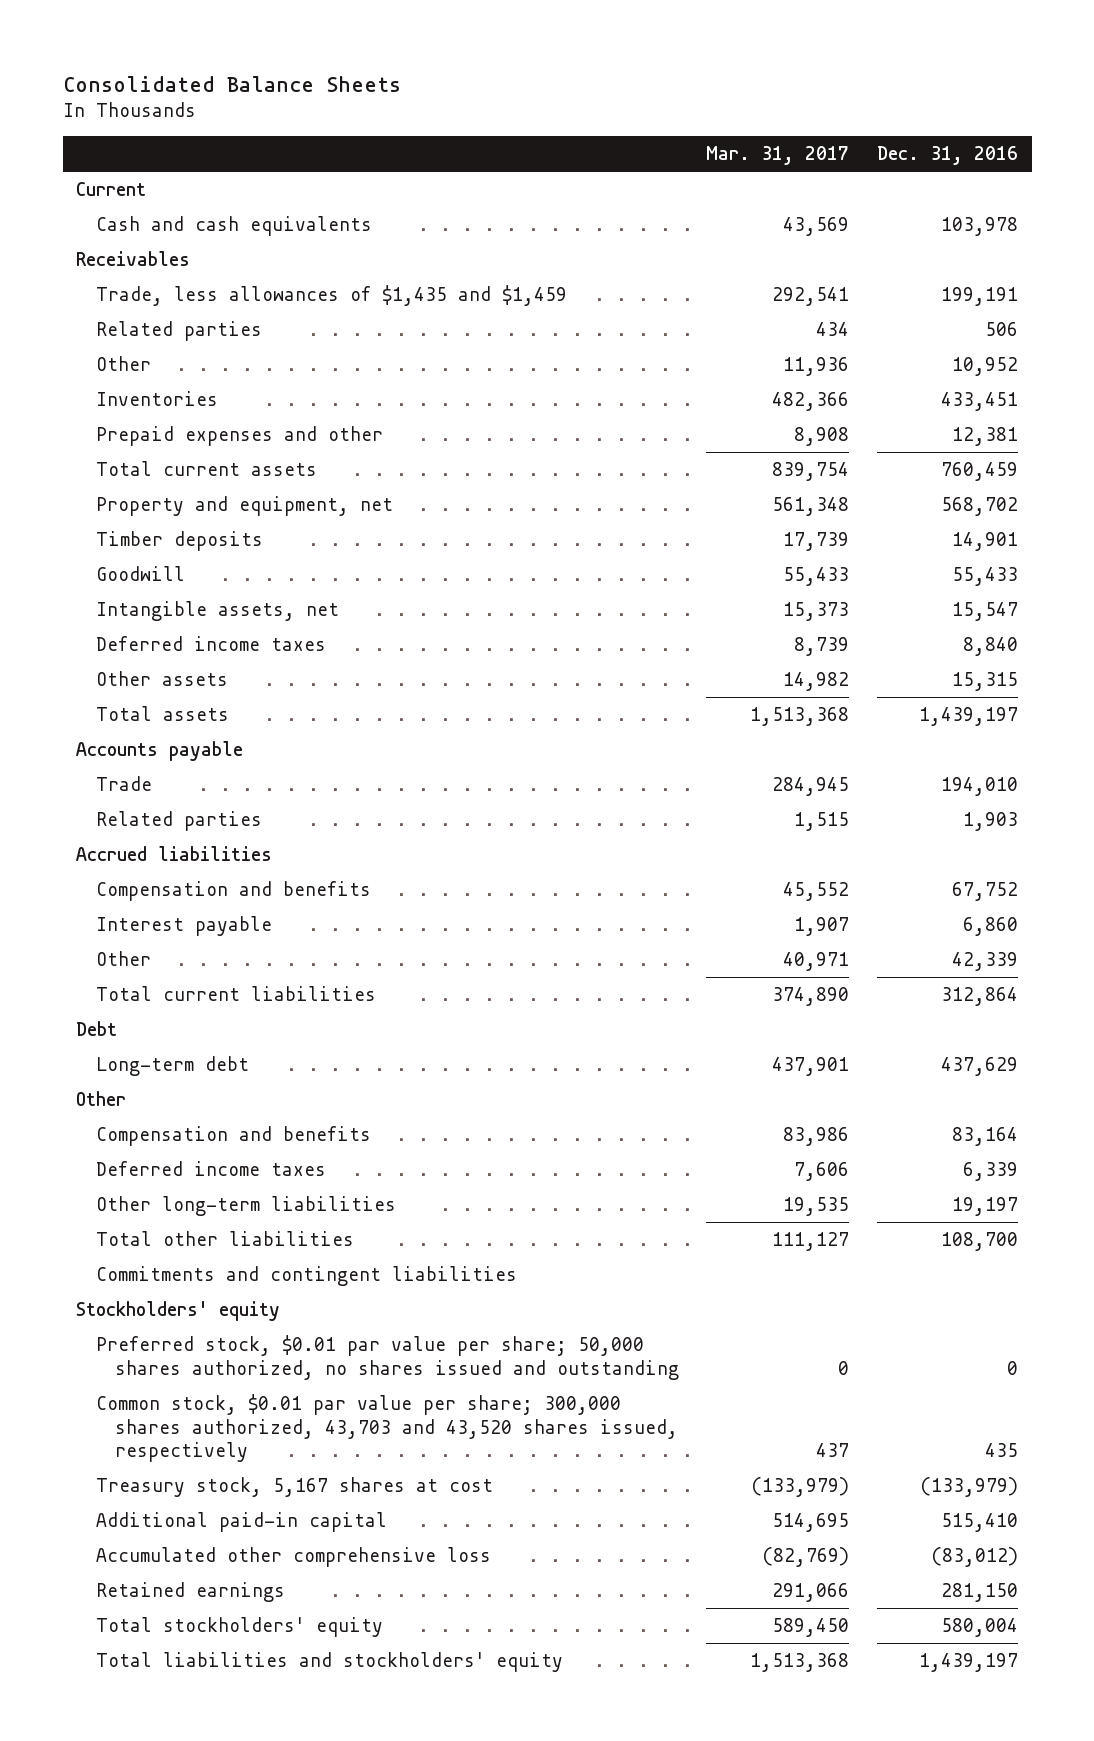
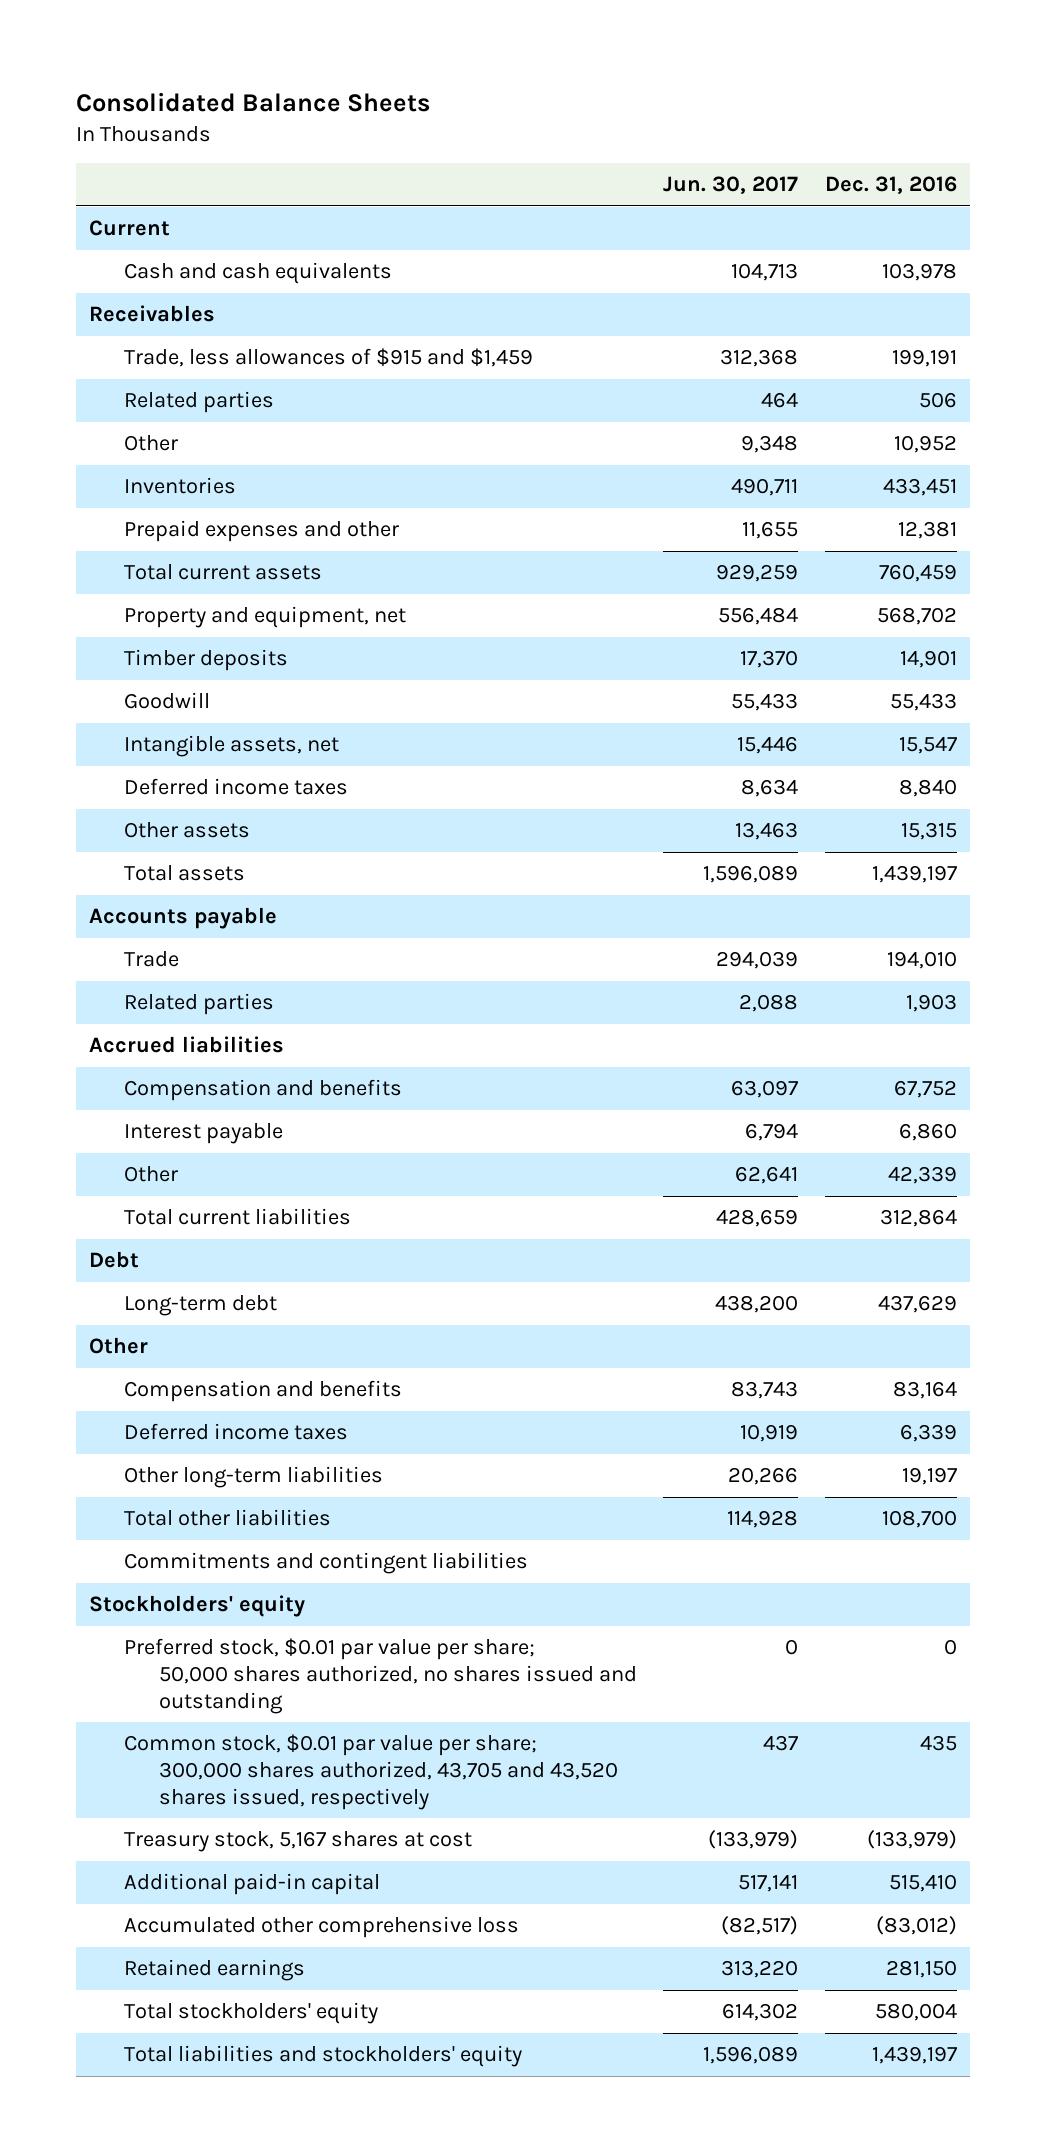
[706,146,850,166] Mar. 31, 2017 -> none
none -> [663,176,799,195] Jun. 30, 2017
[95,284,567,306] Trade, less allowances of $1,435 and $1,459 -> [124,348,534,368] Trade, less allowances of $915 and $1,459
[95,1393,678,1463] Common stock, $0.01 par value per share; 300,000 shares authorized, 43,703 and 43,520 shares issued, respectively -> [124,1734,619,1811] Common stock, $0.01 par value per share; 300,000 shares authorized, 43,705 and 43,520 shares issued, respectively

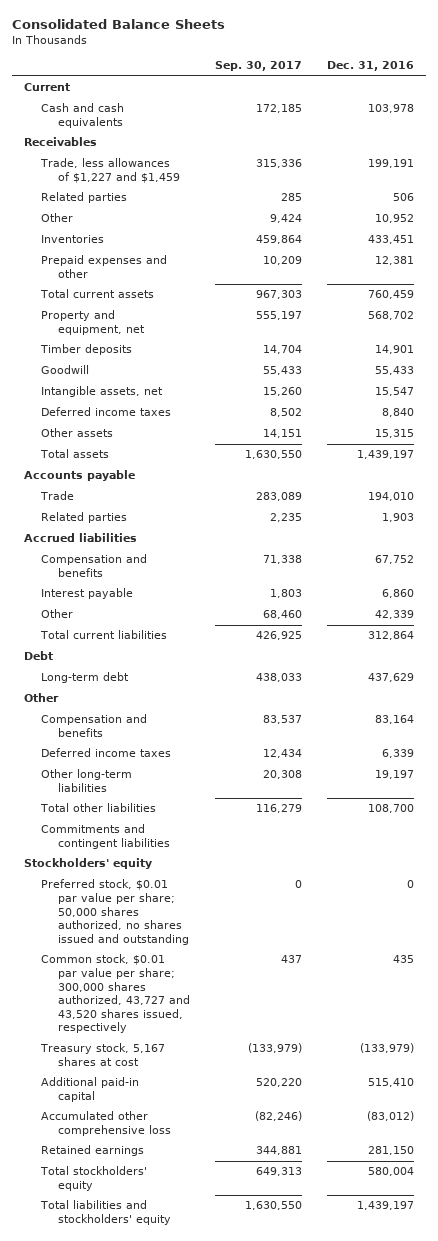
[663,176,799,195] Jun. 30, 2017 -> none
none -> [214,61,302,72] Sep. 30, 2017
[124,348,534,368] Trade, less allowances of $915 and $1,459 -> [40,158,181,183] Trade, less allowances of $1,227 and $1,459
[124,1734,619,1811] Common stock, $0.01 par value per share; 300,000 shares authorized, 43,705 and 43,520 shares issued, respectively -> [41,954,191,1034] Common stock, $0.01 par value per share; 300,000 shares authorized, 43,727 and 43,520 shares issued, respectively

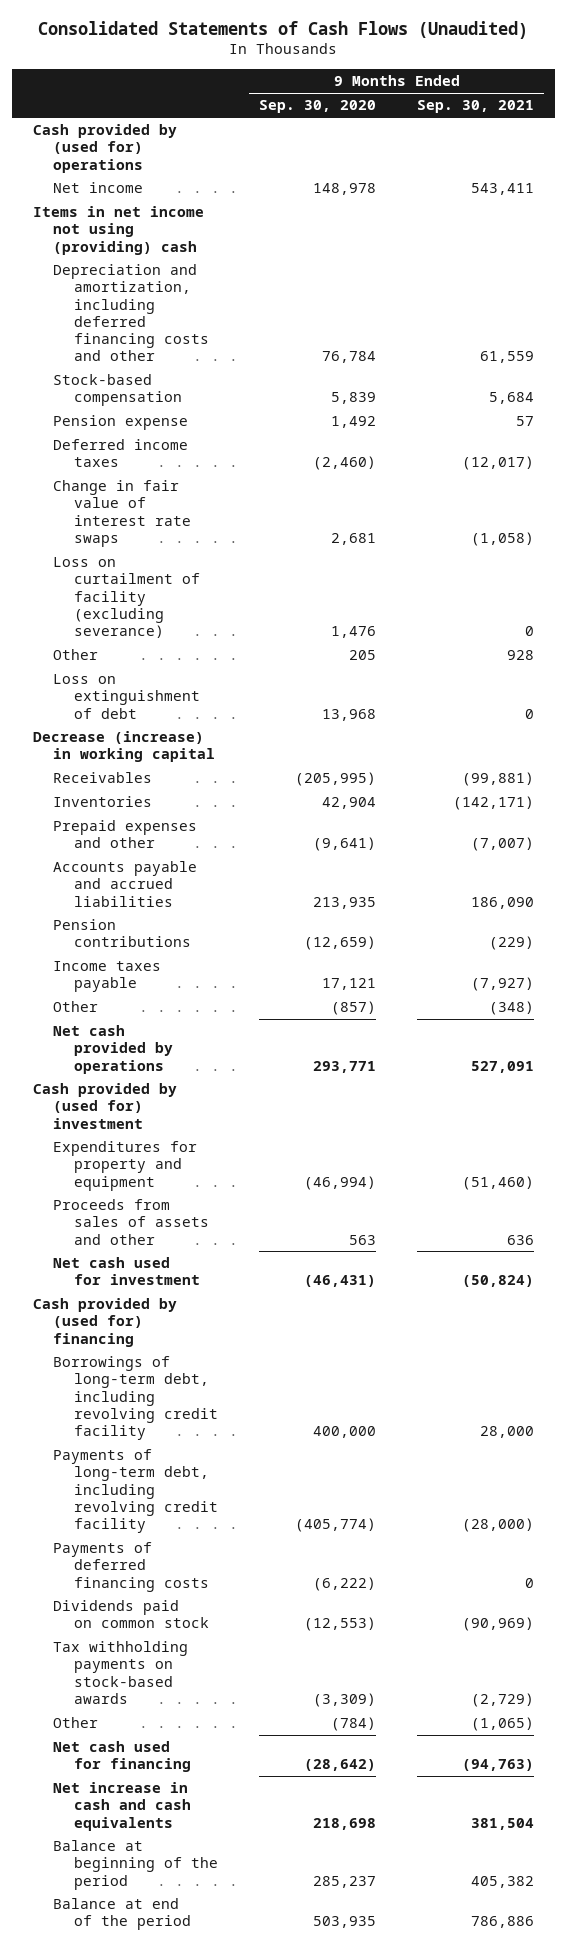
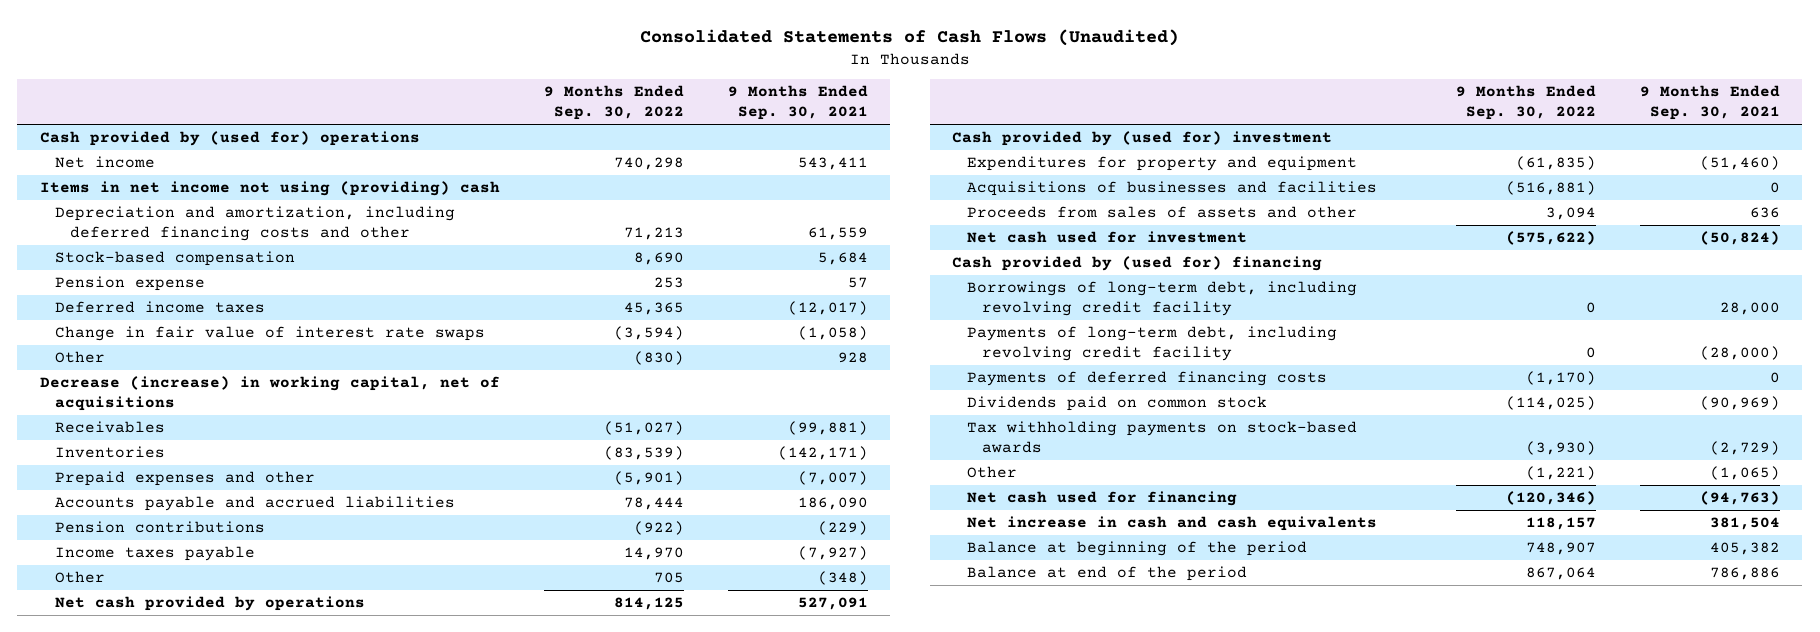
[259,100,377,114] Sep. 30, 2020 -> none
none -> [543,85,684,121] 9 Months Ended Sep. 30, 2022
[53,557,200,639] Loss on curtailment of facility (excluding severance) -> none
[53,674,200,719] Loss on extinguishment of debt -> none
[32,731,216,763] Decrease (increase) in working capital -> [39,375,500,412] Decrease (increase) in working capital, net of acquisitions
none -> [967,180,1378,196] Acquisitions of businesses and facilities

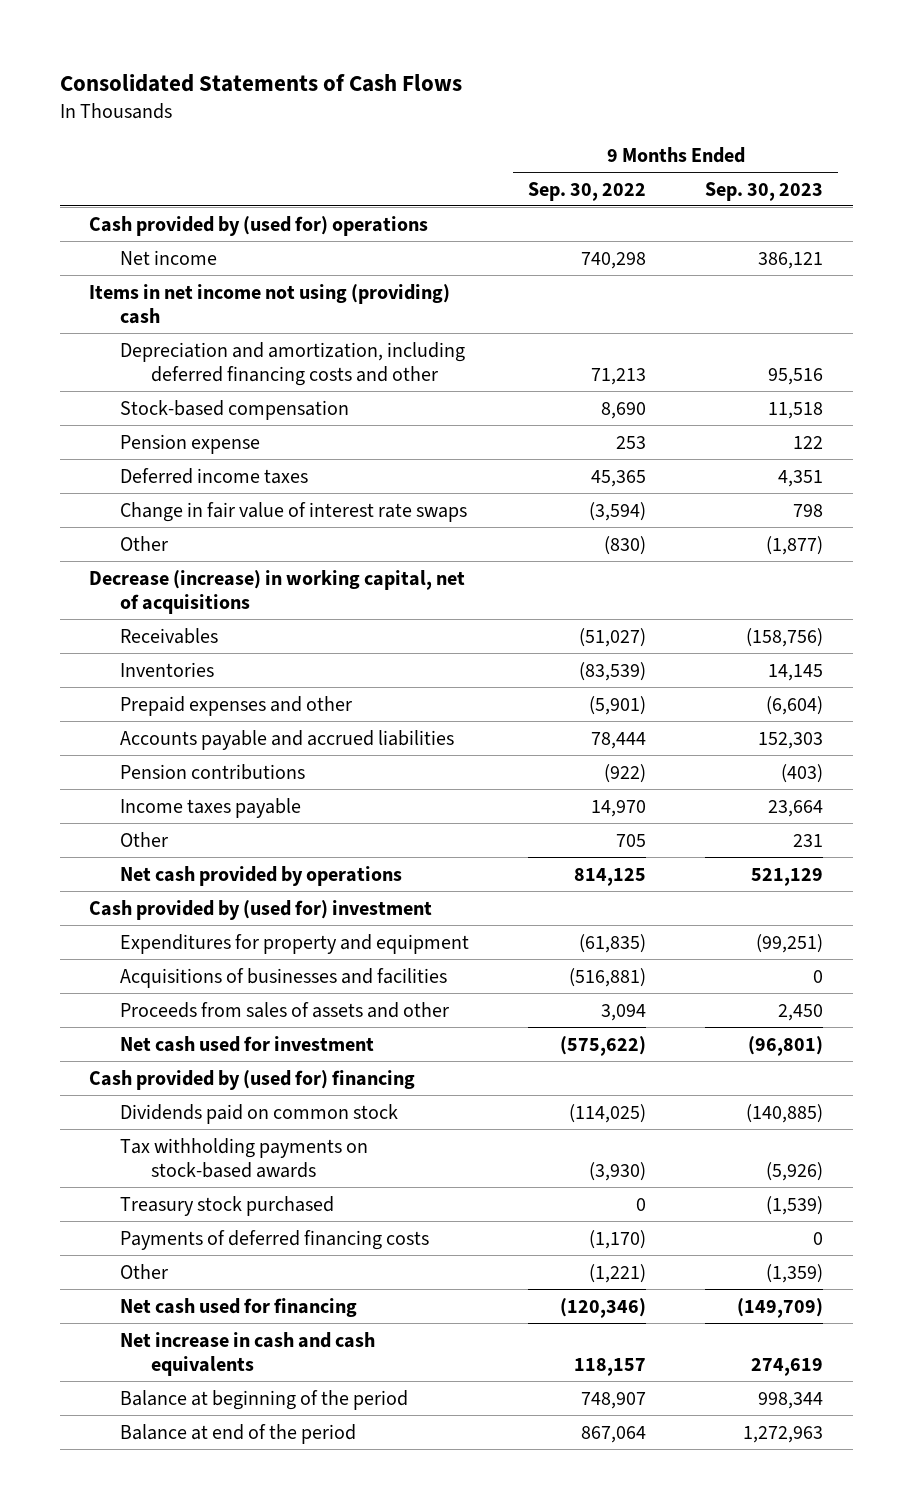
[639,29,1179,47] Consolidated Statements of Cash Flows (Unaudited) -> [59,74,462,93] Consolidated Statements of Cash Flows
[727,85,868,121] 9 Months Ended Sep. 30, 2021 -> none
none -> [705,181,824,201] Sep. 30, 2023
[967,280,1358,317] Borrowings of long-term debt, including revolving credit facility -> none
[967,325,1338,362] Payments of long-term debt, including revolving credit facility -> none
none -> [120,1195,335,1216] Treasury stock purchased
[967,370,1328,386] Payments of deferred financing costs -> [120,1229,430,1250] Payments of deferred financing costs

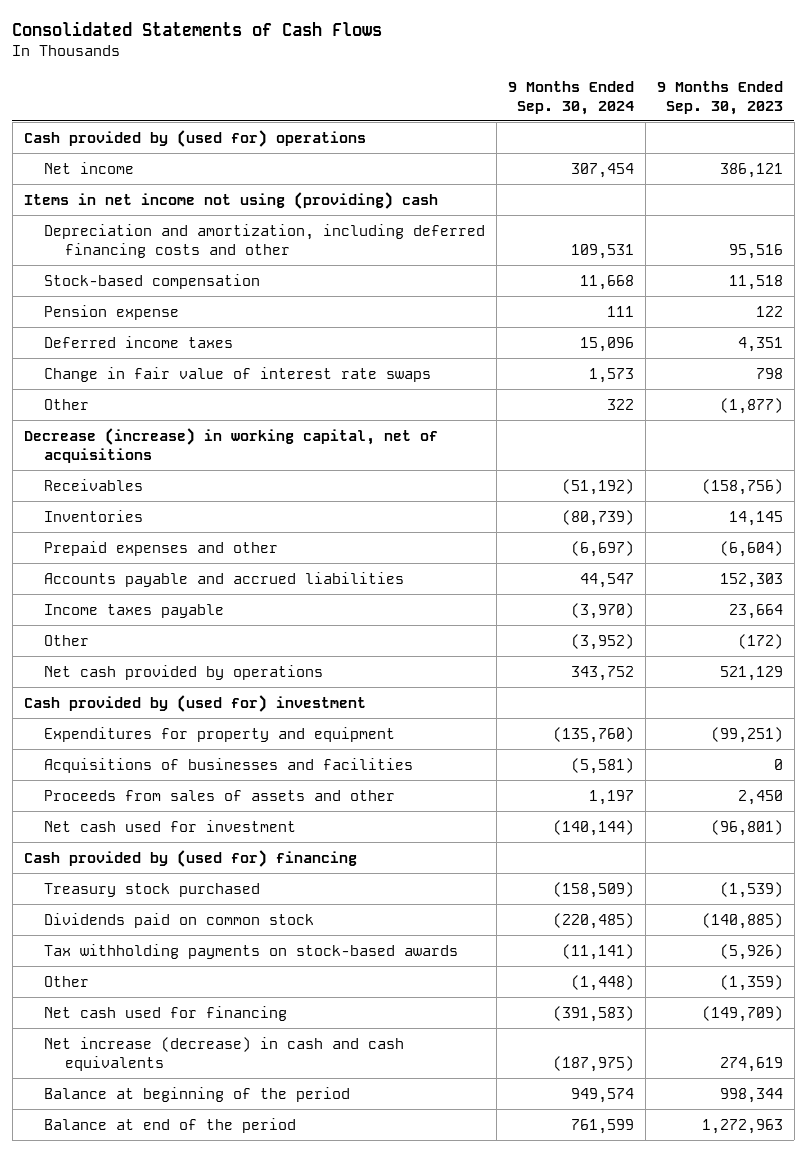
[528,181,647,201] Sep. 30, 2022 -> none
none -> [508,80,635,115] 9 Months Ended Sep. 30, 2024
[120,763,306,780] Pension contributions -> none
[793,833,824,847] 231 -> [737,633,783,649] (172)
[120,1195,335,1216] Treasury stock purchased -> [44,882,261,897] Treasury stock purchased
[120,1229,430,1250] Payments of deferred financing costs -> none
[120,1331,376,1376] Net increase in cash and cash equivalents -> [44,1036,405,1071] Net increase (decrease) in cash and cash equivalents

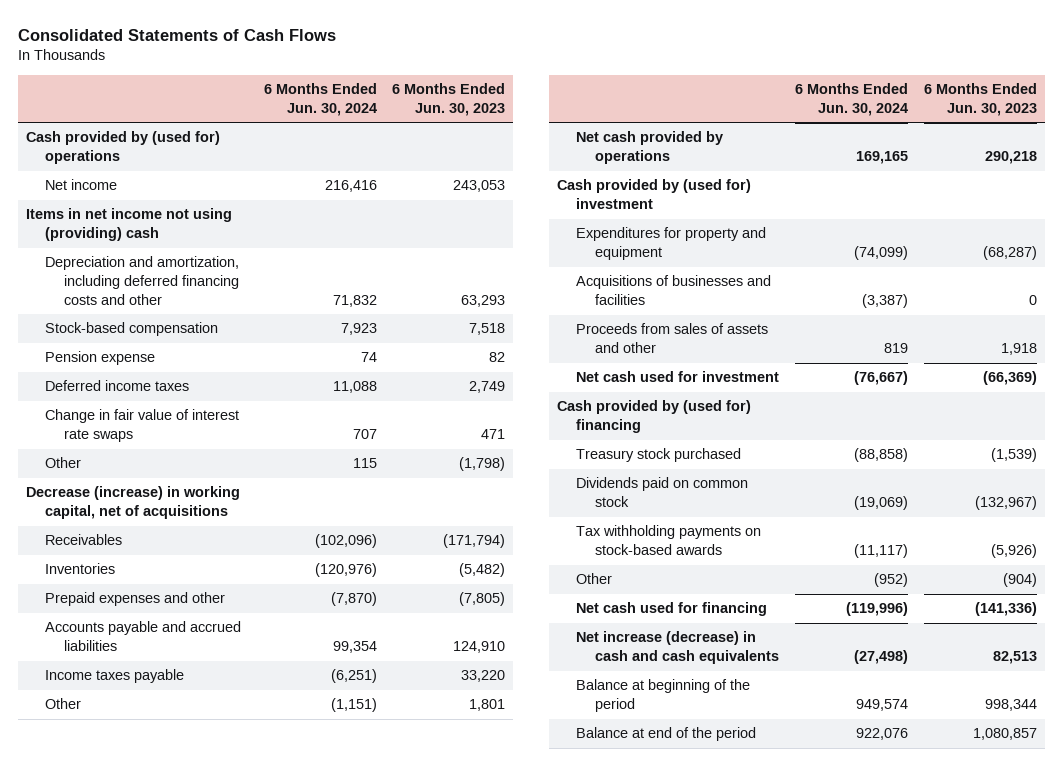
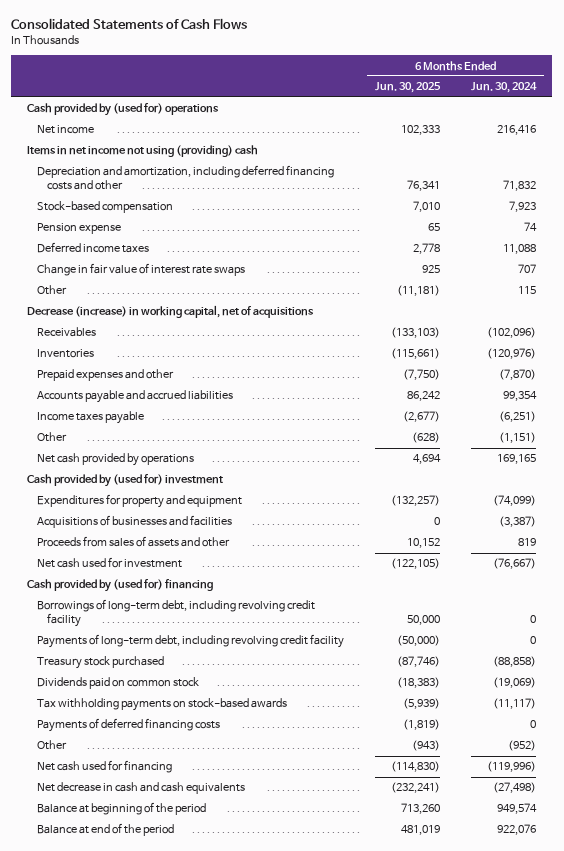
[392,83,506,116] 6 Months Ended Jun. 30, 2023 -> none
none -> [375,82,442,94] Jun. 30, 2025
none -> [36,599,315,628] Borrowings of long-term debt, including revolving credit facility
none -> [36,634,344,649] Payments of long-term debt, including revolving credit facility
none -> [36,718,220,733] Payments of deferred financing costs
[576,631,780,665] Net increase (decrease) in cash and cash equivalents -> [36,782,245,795] Net decrease in cash and cash equivalents

